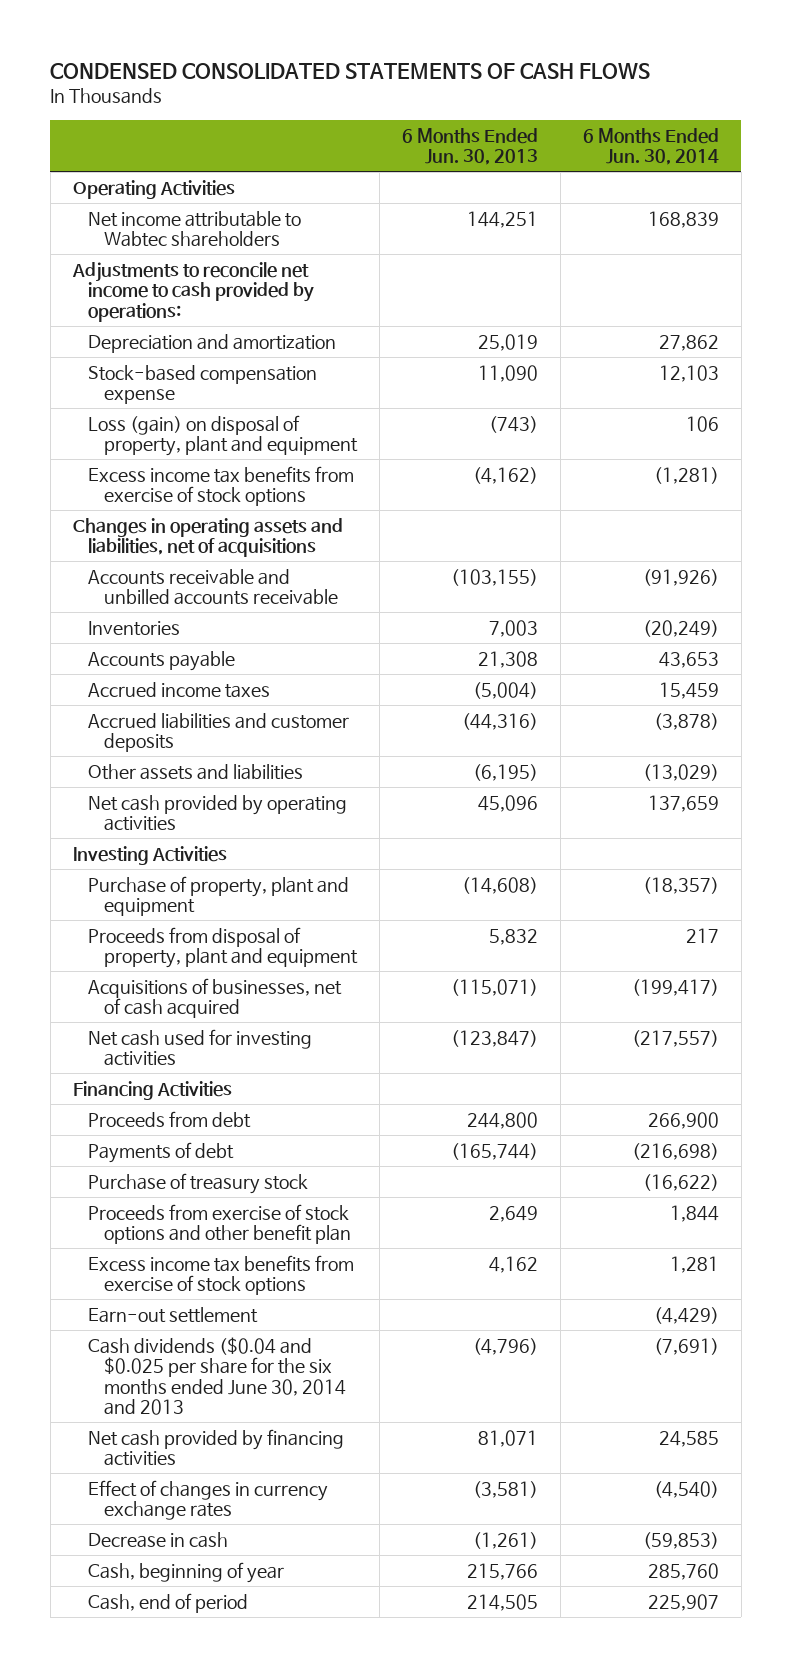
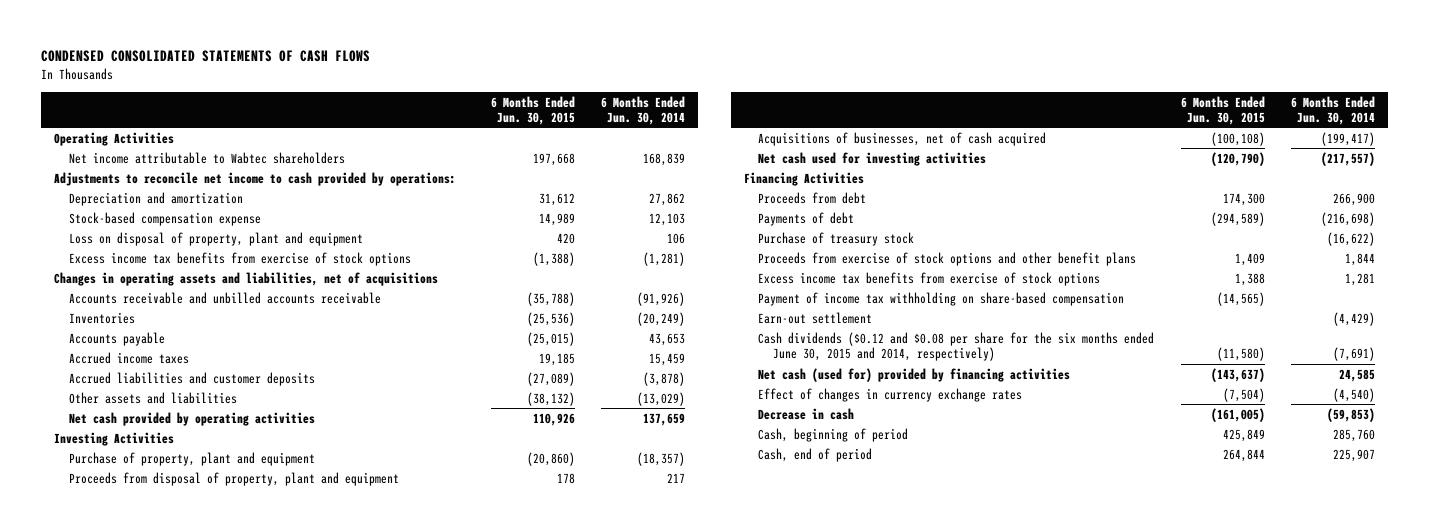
[401,127,538,166] 6 Months Ended Jun. 30, 2013 -> none
none -> [490,95,575,125] 6 Months Ended Jun. 30, 2015
[88,414,358,457] Loss (gain) on disposal of property, plant and equipment -> [68,231,363,246] Loss on disposal of property, plant and equipment
[88,1203,351,1245] Proceeds from exercise of stock options and other benefit plan -> [758,251,1137,266] Proceeds from exercise of stock options and other benefit plans
none -> [758,291,1125,306] Payment of income tax withholding on share-based compensation
[88,1336,346,1416] Cash dividends ($0.04 and $0.025 per share for the six months ended June 30, 2014 and 2013 -> [758,331,1155,361] Cash dividends ($0.12 and $0.08 per share for the six months ended June 30, 2015 and 2014, respectively)
[88,1428,345,1467] Net cash provided by financing activities -> [758,367,1071,382] Net cash (used for) provided by financing activities
[88,1561,285,1583] Cash, beginning of year -> [758,427,909,442] Cash, beginning of period

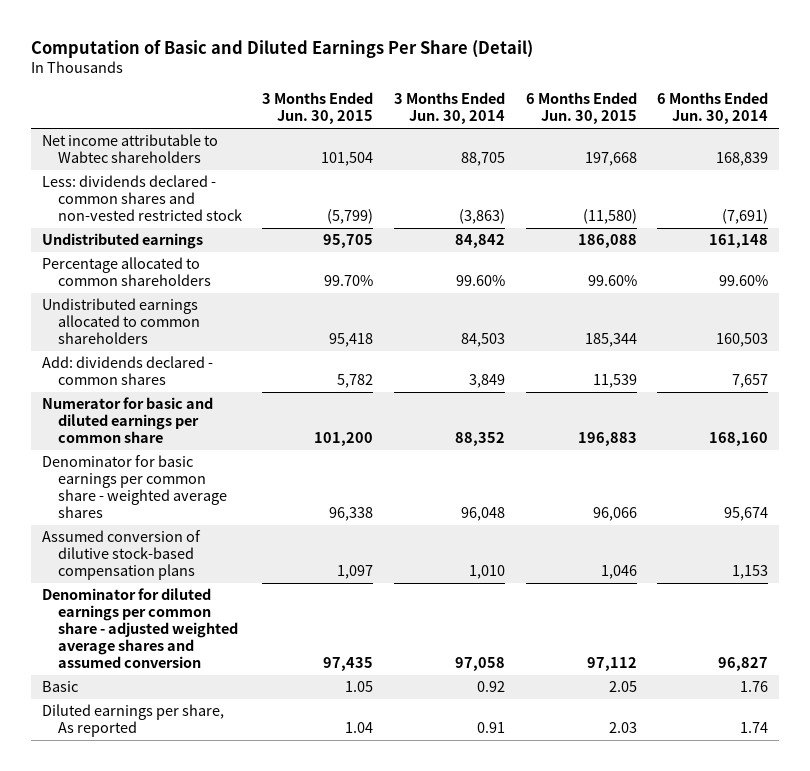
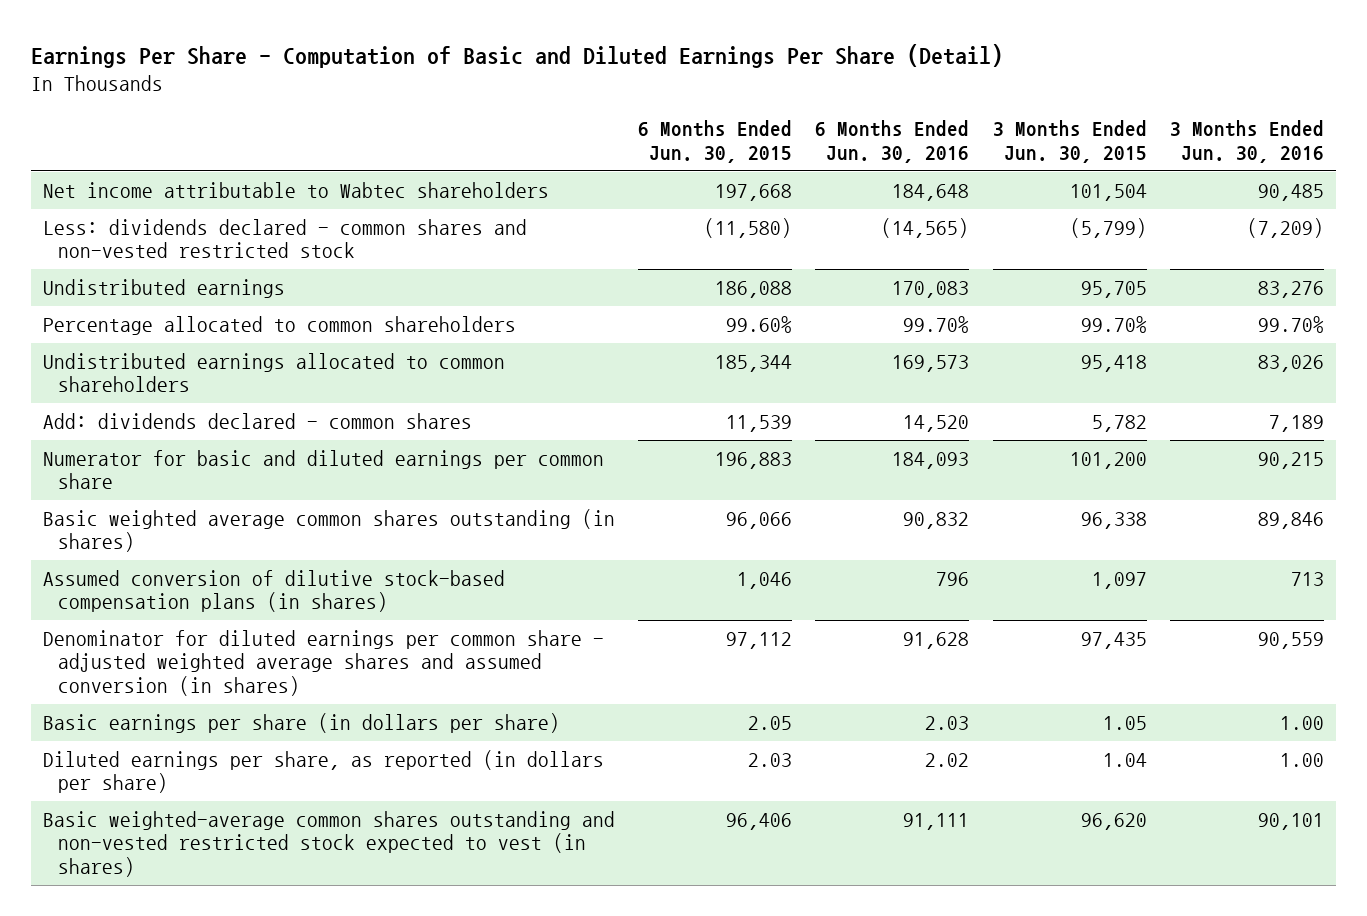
[31,39,534,58] Computation of Basic and Diluted Earnings Per Share (Detail) -> [31,43,1004,68] Earnings Per Share - Computation of Basic and Diluted Earnings Per Share (Detail)
[394,92,506,125] 3 Months Ended Jun. 30, 2014 -> none
[657,92,769,125] 6 Months Ended Jun. 30, 2014 -> none
none -> [815,120,970,163] 6 Months Ended Jun. 30, 2016
none -> [1170,120,1325,163] 3 Months Ended Jun. 30, 2016
[41,455,227,519] Denominator for basic earnings per common share - weighted average shares -> [42,508,615,553] Basic weighted average common shares outstanding (in shares)
[41,530,201,581] Assumed conversion of dilutive stock-based compensation plans -> [42,569,505,613] Assumed conversion of dilutive stock-based compensation plans (in shares)
[41,588,238,669] Denominator for diluted earnings per common share - adjusted weighted average shares and assumed conversion -> [42,629,604,696] Denominator for diluted earnings per common share - adjusted weighted average shares and assumed conversion (in shares)
[41,681,78,693] Basic -> [42,712,560,733] Basic earnings per share (in dollars per share)
[41,704,224,738] Diluted earnings per share, As reported -> [42,749,604,794] Diluted earnings per share, as reported (in dollars per share)
none -> [42,810,615,877] Basic weighted-average common shares outstanding and non-vested restricted stock expected to vest (in shares)

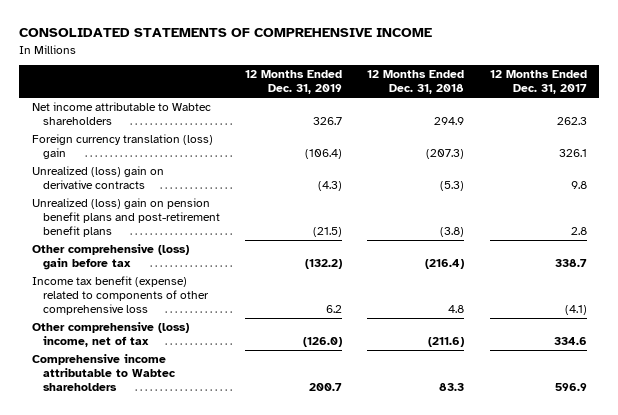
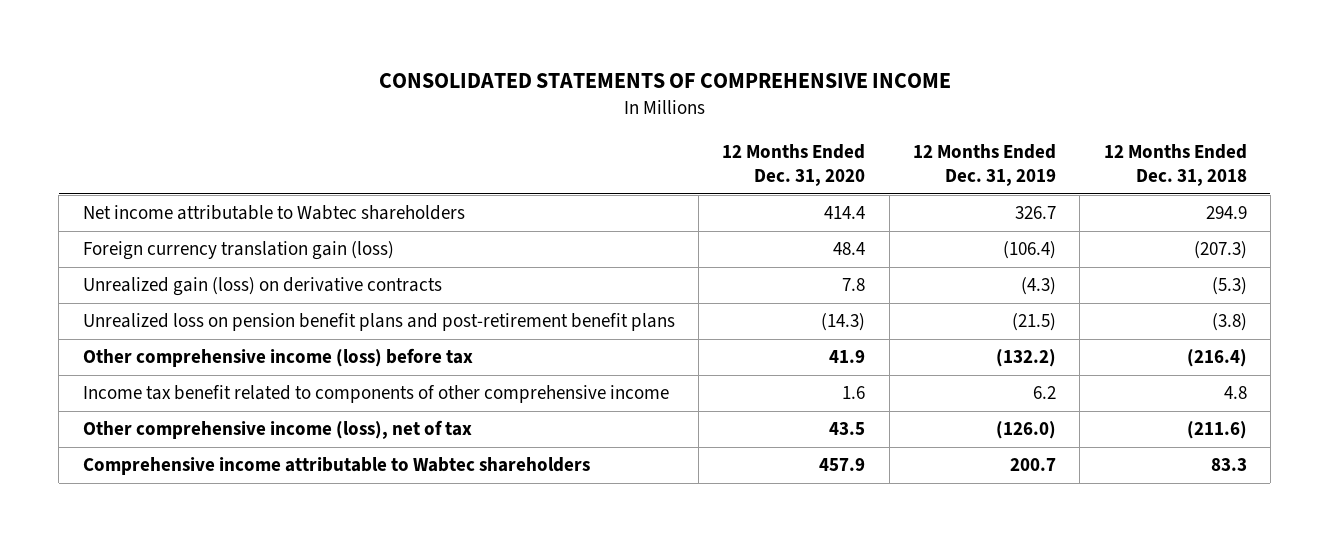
[489,70,587,95] 12 Months Ended Dec. 31, 2017 -> none
none -> [722,143,866,187] 12 Months Ended Dec. 31, 2020
[31,133,213,159] Foreign currency translation (loss) gain -> [82,241,394,261] Foreign currency translation gain (loss)
[31,165,164,189] Unrealized (loss) gain on derivative contracts -> [82,277,442,297] Unrealized gain (loss) on derivative contracts
[31,197,220,237] Unrealized (loss) gain on pension benefit plans and post-retirement benefit plans -> [82,313,675,332] Unrealized loss on pension benefit plans and post-retirement benefit plans
[31,243,189,270] Other comprehensive (loss) gain before tax -> [82,348,473,368] Other comprehensive income (loss) before tax
[31,275,209,315] Income tax benefit (expense) related to components of other comprehensive loss -> [82,385,669,404] Income tax benefit related to components of other comprehensive income
[31,321,189,347] Other comprehensive (loss) income, net of tax -> [82,420,472,440] Other comprehensive income (loss), net of tax

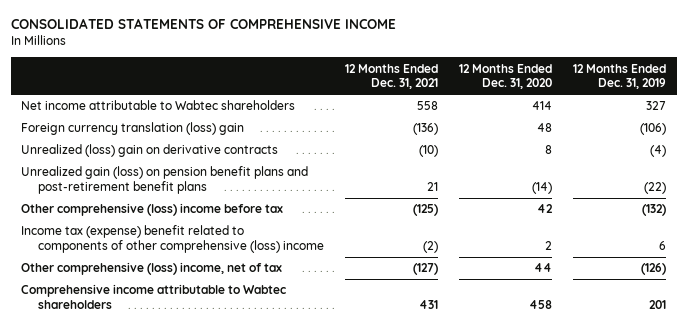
[1103,143,1247,187] 12 Months Ended Dec. 31, 2018 -> none
none -> [345,63,439,90] 12 Months Ended Dec. 31, 2021
[824,206,866,220] 414.4 -> [532,101,553,111] 414
[1014,206,1056,220] 326.7 -> [646,101,667,111] 327
[82,241,394,261] Foreign currency translation gain (loss) -> [21,122,245,136] Foreign currency translation (loss) gain
[833,242,866,256] 48.4 -> [537,123,553,133] 48
[1002,241,1056,260] (106.4) -> [640,123,667,136] (106)
[82,277,442,297] Unrealized gain (loss) on derivative contracts -> [21,144,279,158] Unrealized (loss) gain on derivative contracts
[842,278,866,292] 7.8 -> [545,145,553,155] 8
[1020,277,1056,296] (4.3) -> [650,145,667,158] (4)
[82,313,675,332] Unrealized loss on pension benefit plans and post-retirement benefit plans -> [21,166,309,194] Unrealized gain (loss) on pension benefit plans and post-retirement benefit plans
[821,313,866,332] (14.3) -> [532,181,553,194] (14)
[1011,313,1056,332] (21.5) -> [644,181,667,194] (22)
[82,348,473,368] Other comprehensive income (loss) before tax -> [21,203,284,217] Other comprehensive (loss) income before tax
[829,350,866,364] 41.9 -> [537,204,554,214] 42
[995,349,1056,368] (132.2) -> [642,204,667,217] (132)
[82,385,669,404] Income tax benefit related to components of other comprehensive income -> [21,225,325,253] Income tax (expense) benefit related to components of other comprehensive (loss) income
[842,386,866,400] 1.6 -> [545,240,553,250] 2
[1032,386,1056,400] 6.2 -> [659,240,667,250] 6
[82,420,472,440] Other comprehensive income (loss), net of tax -> [21,262,283,276] Other comprehensive (loss) income, net of tax
[829,422,866,436] 43.5 -> [534,263,553,273] 44
[995,421,1056,440] (126.0) -> [641,263,667,276] (126)
[819,458,866,472] 457.9 -> [529,299,553,309] 458
[1009,458,1056,472] 200.7 -> [649,299,667,309] 201

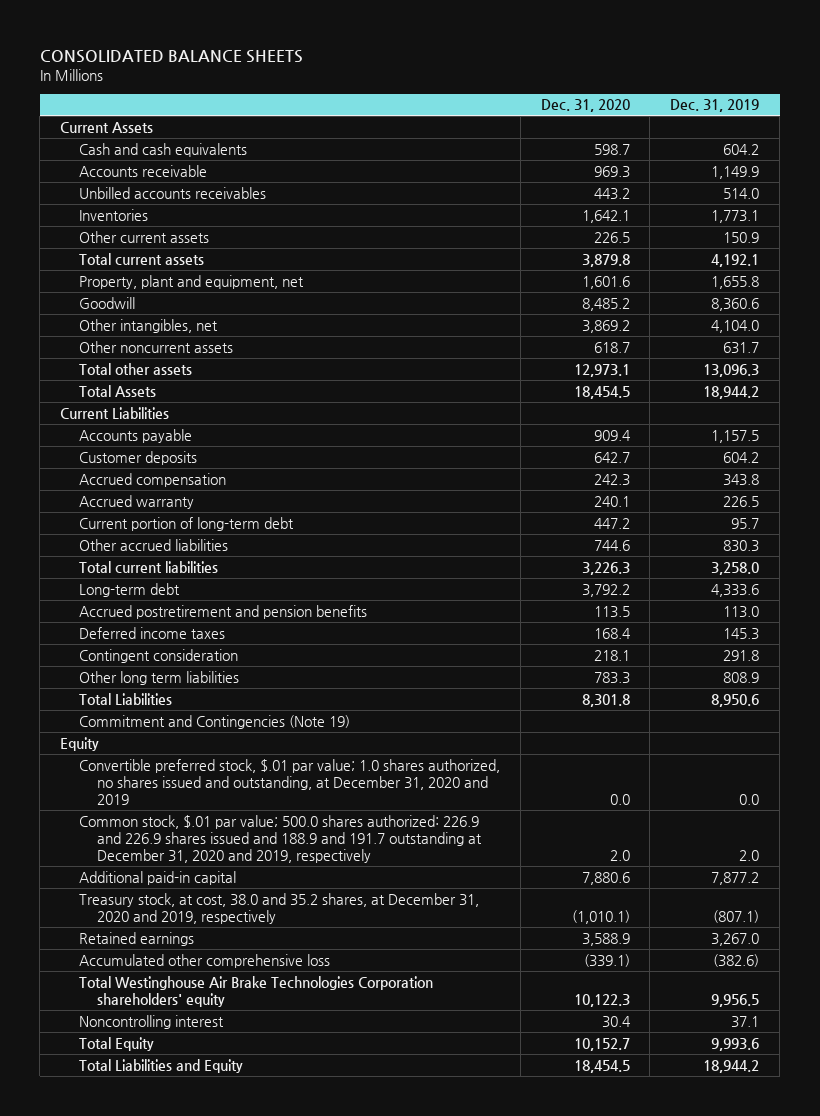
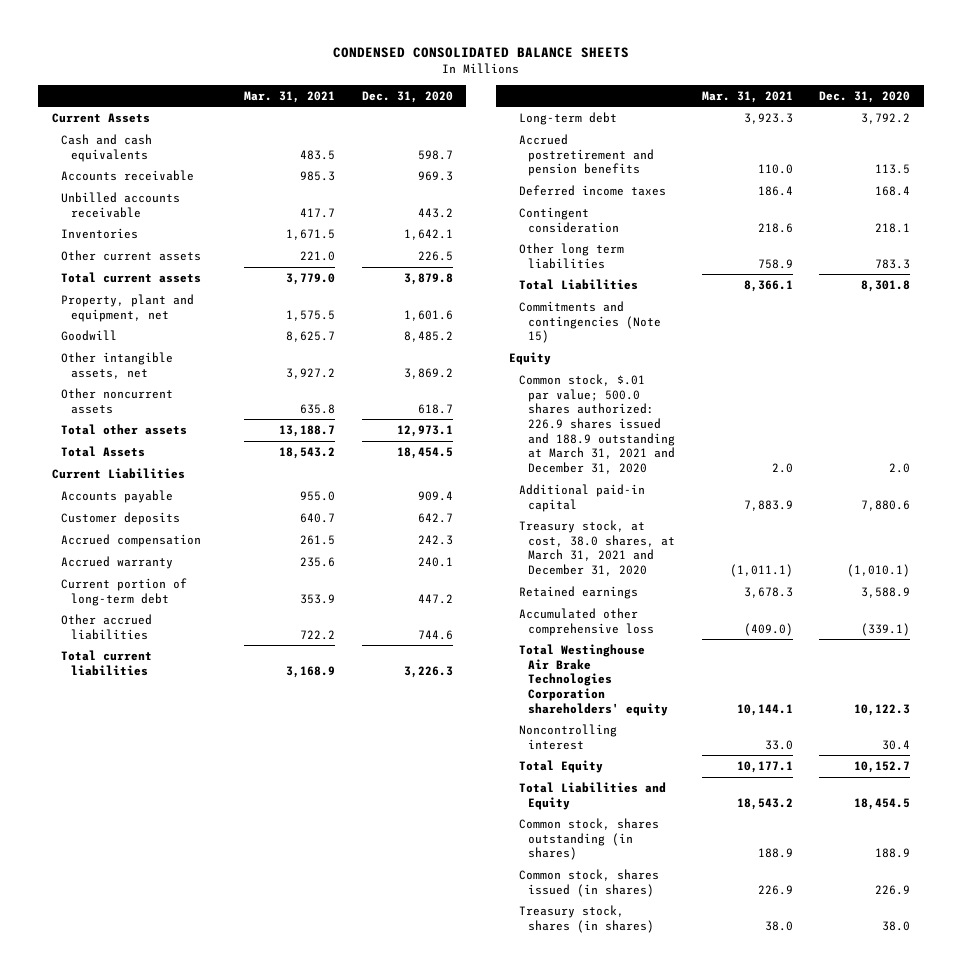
[39,50,303,64] CONSOLIDATED BALANCE SHEETS -> [332,46,629,58] CONDENSED CONSOLIDATED BALANCE SHEETS
[670,99,760,113] Dec. 31, 2019 -> none
none -> [244,90,336,103] Mar. 31, 2021
[78,186,266,199] Unbilled accounts receivables -> [61,192,181,218] Unbilled accounts receivable
[78,318,218,333] Other intangibles, net -> [61,352,174,379] Other intangible assets, net
[78,714,350,729] Commitment and Contingencies (Note 19) -> [518,301,662,344] Commitments and contingencies (Note 15)
[78,758,500,805] Convertible preferred stock, $.01 par value; 1.0 shares authorized, no shares issued and outstanding, at December 31, 2020 and 2019 -> none
[78,814,483,863] Common stock, $.01 par value; 500.0 shares authorized: 226.9 and 226.9 shares issued and 188.9 and 191.7 outstanding at December 31, 2020 and 2019, respectively -> [518,374,676,474] Common stock, $.01 par value; 500.0 shares authorized: 226.9 shares issued and 188.9 outstanding at March 31, 2021 and December 31, 2020
[78,892,479,924] Treasury stock, at cost, 38.0 and 35.2 shares, at December 31, 2020 and 2019, respectively -> [518,520,676,576] Treasury stock, at cost, 38.0 shares, at March 31, 2021 and December 31, 2020
none -> [518,818,659,861] Common stock, shares outstanding (in shares)
none -> [518,869,659,897] Common stock, shares issued (in shares)
none -> [518,905,655,933] Treasury stock, shares (in shares)

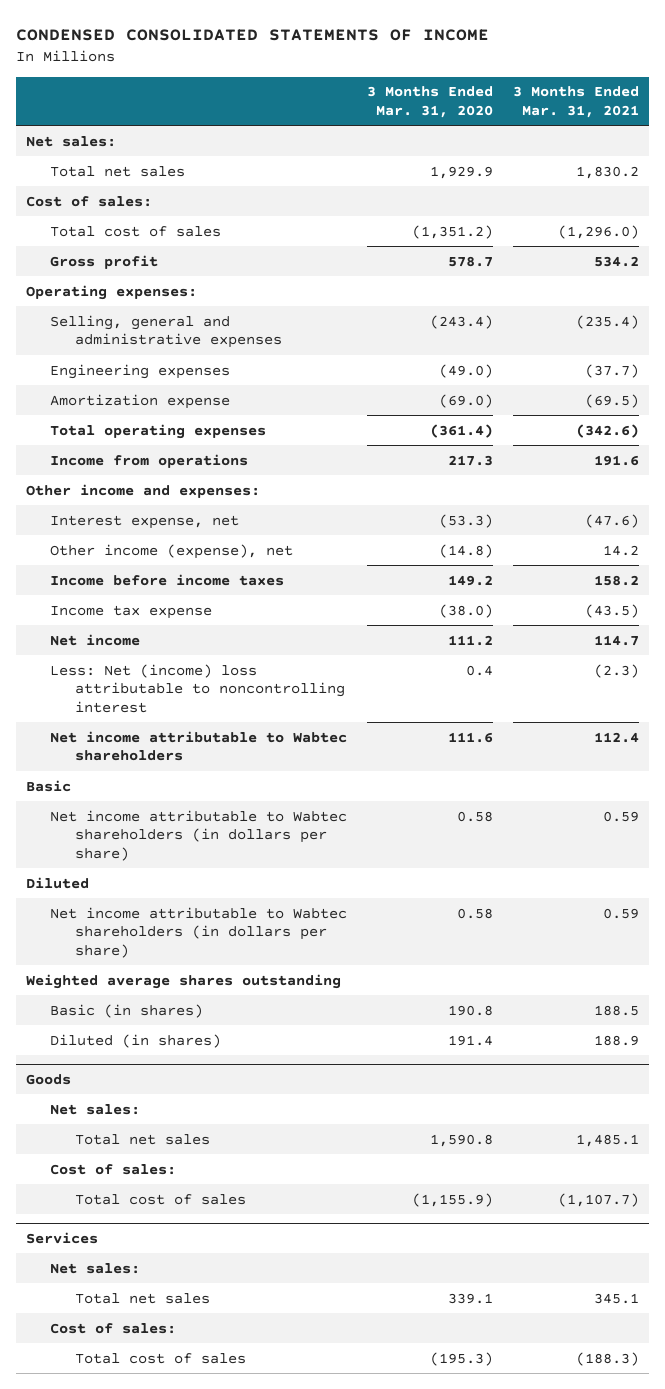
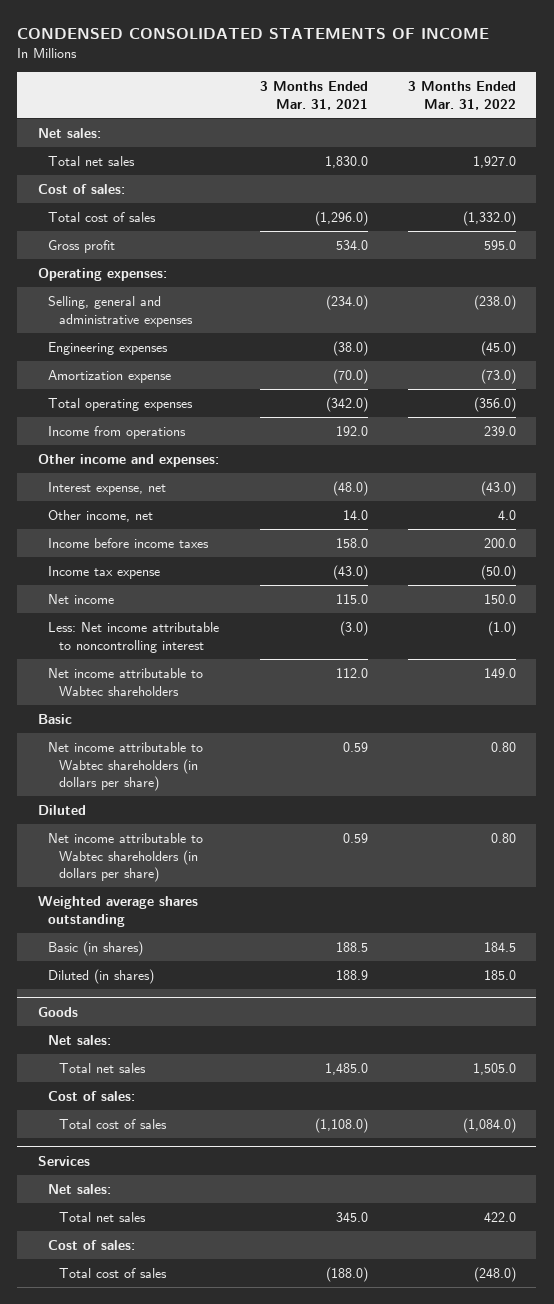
[367,86,494,118] 3 Months Ended Mar. 31, 2020 -> none
none -> [408,81,517,110] 3 Months Ended Mar. 31, 2022
[575,165,639,179] 1,830.2 -> [324,155,368,168] 1,830.0
[593,255,639,267] 534.2 -> [335,239,368,250] 534.0
[575,314,639,329] (235.4) -> [325,294,368,310] (234.0)
[584,363,639,378] (37.7) -> [332,340,368,356] (38.0)
[584,393,639,408] (69.5) -> [332,368,368,384] (70.0)
[575,423,639,438] (342.6) -> [325,396,368,412] (342.0)
[593,454,639,466] 191.6 -> [335,425,368,436] 192.0
[584,513,639,528] (47.6) -> [332,480,368,496] (48.0)
[50,543,294,559] Other income (expense), net -> [48,509,154,522] Other income, net
[602,544,639,556] 14.2 -> [342,509,368,520] 14.0
[593,574,639,586] 158.2 -> [335,537,368,548] 158.0
[584,603,639,618] (43.5) -> [332,564,368,580] (43.0)
[593,634,639,646] 114.7 -> [335,593,368,604] 115.0
[50,663,345,713] Less: Net (income) loss attributable to noncontrolling interest -> [48,621,220,653] Less: Net income attributable to noncontrolling interest
[593,663,639,678] (2.3) -> [339,620,368,636] (3.0)
[593,731,639,743] 112.4 -> [335,667,368,678] 112.0
[575,1133,639,1147] 1,485.1 -> [324,1062,368,1075] 1,485.0
[557,1192,639,1207] (1,107.7) -> [314,1117,368,1133] (1,108.0)
[593,1292,639,1304] 345.1 -> [335,1211,368,1222] 345.0
[575,1351,639,1366] (188.3) -> [325,1266,368,1282] (188.0)

